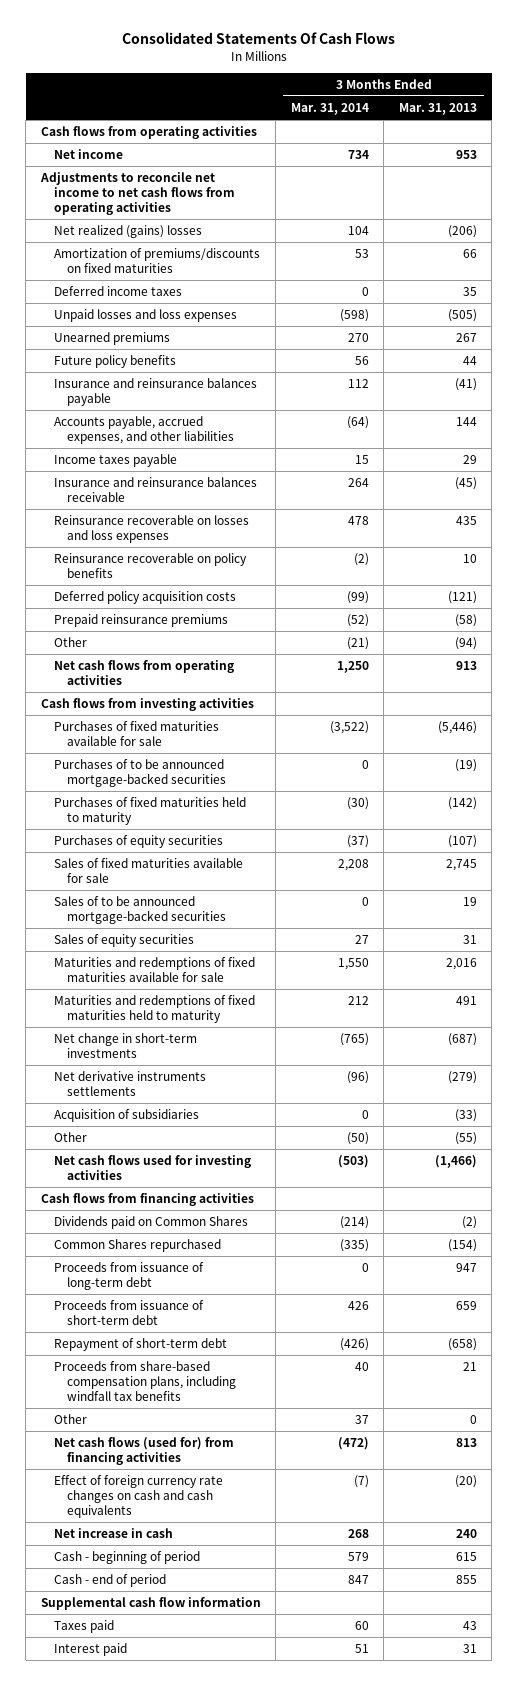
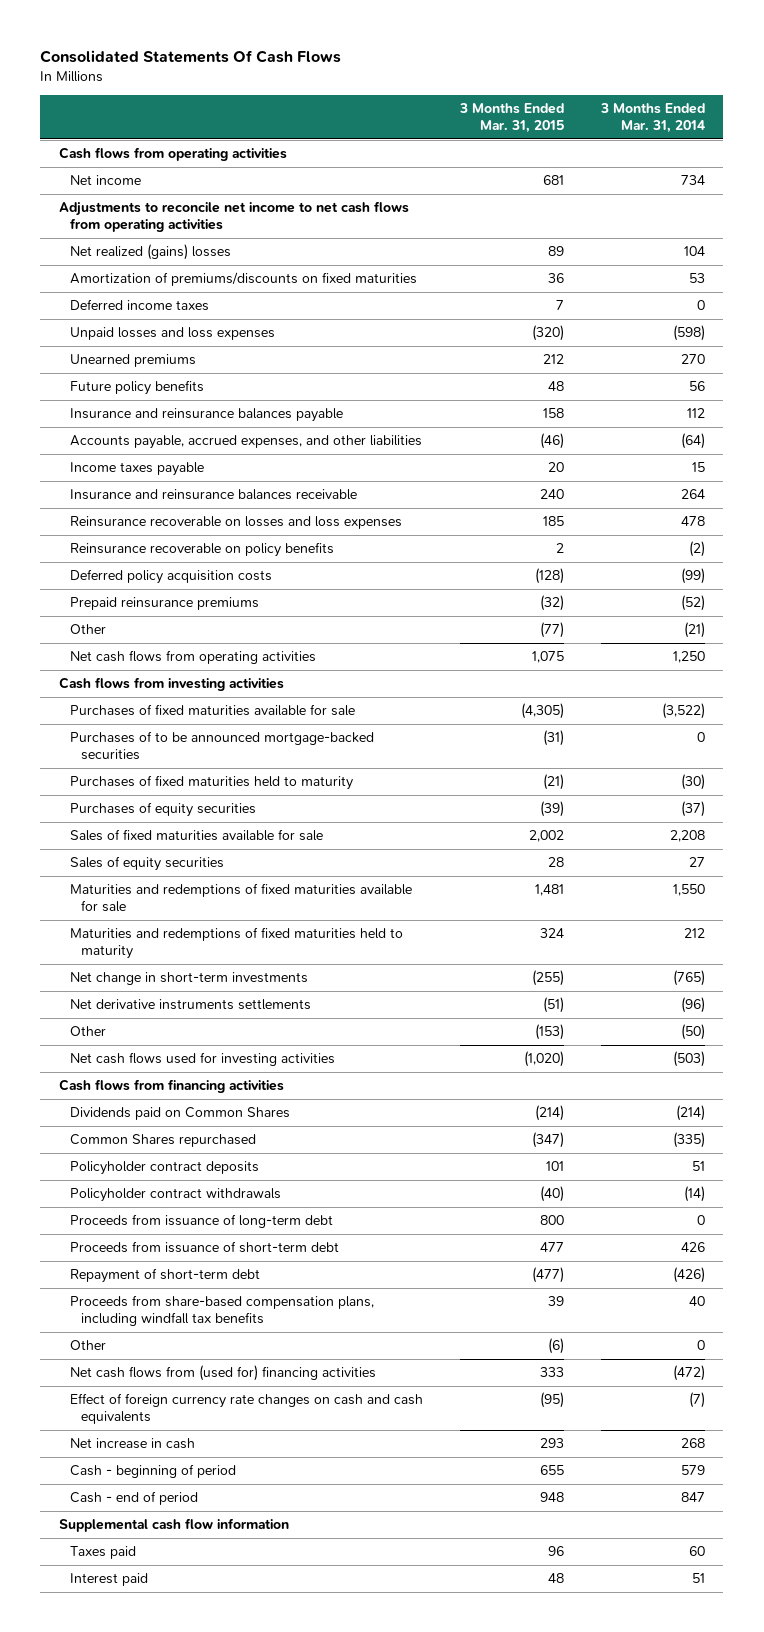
[398,102,477,115] Mar. 31, 2013 -> none
none -> [458,103,564,134] 3 Months Ended Mar. 31, 2015
[54,895,227,924] Sales of to be announced mortgage-backed securities -> none
[54,1108,200,1122] Acquisition of subsidiaries -> none
none -> [70,1161,260,1176] Policyholder contract deposits
none -> [70,1188,282,1203] Policyholder contract withdrawals
[354,1414,369,1424] 37 -> [696,1340,705,1351] 0
[54,1436,235,1465] Net cash flows (used for) from financing activities -> [70,1365,377,1382] Net cash flows from (used for) financing activities

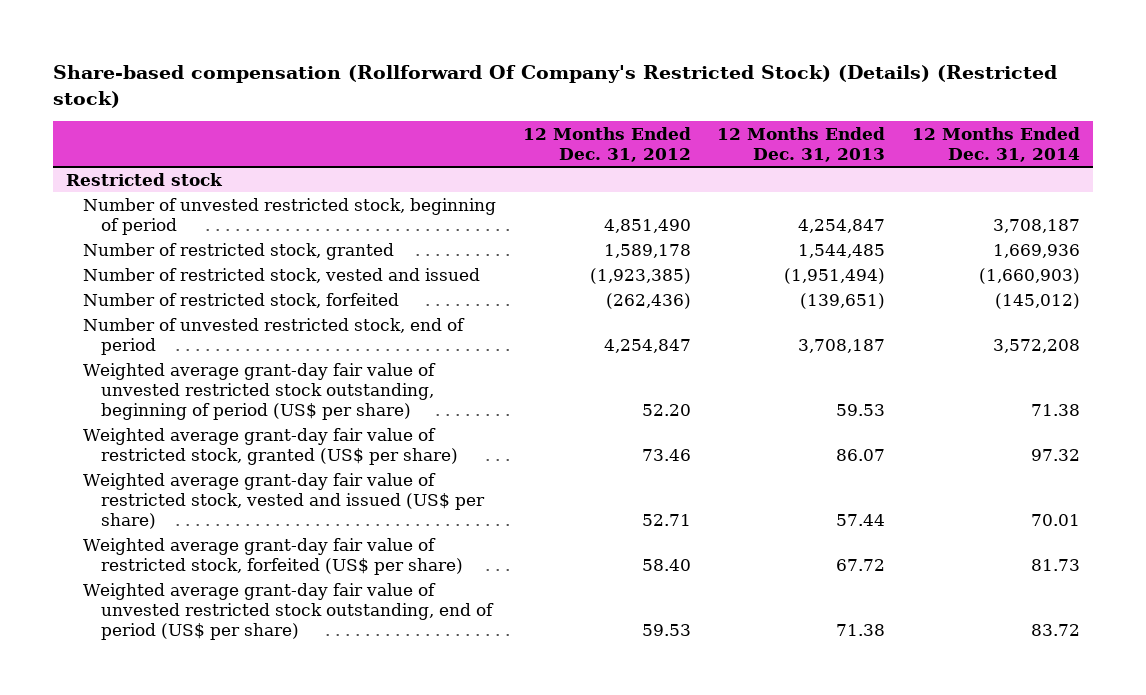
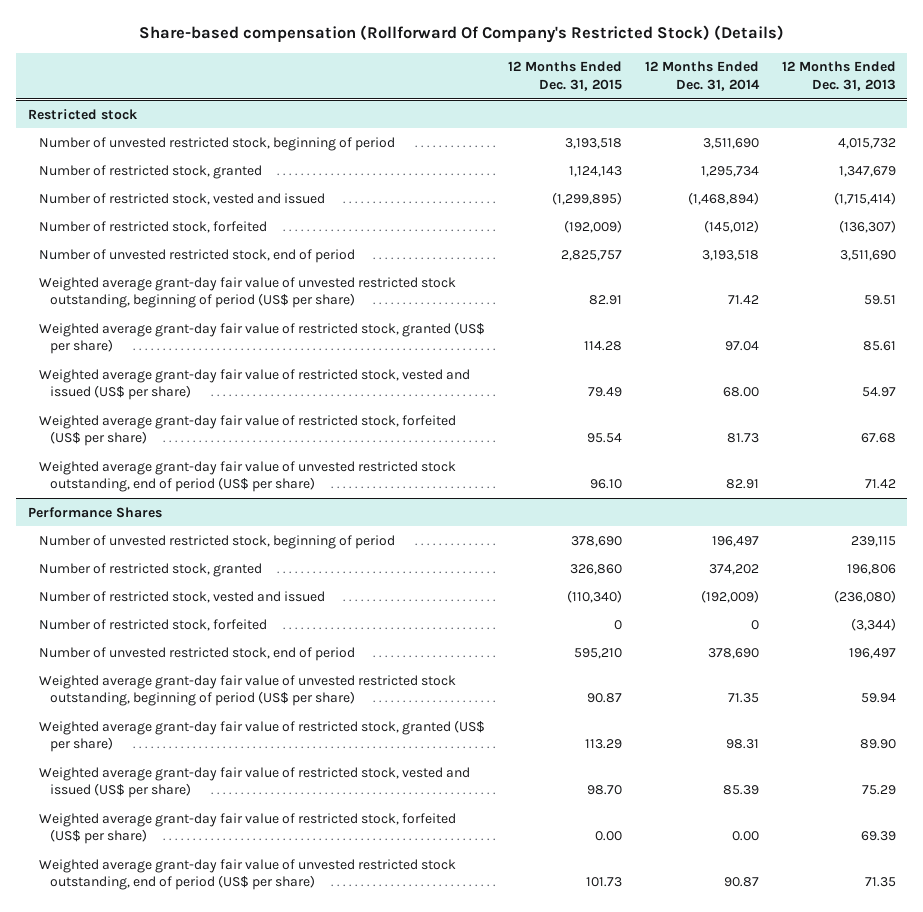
[52,64,1057,108] Share-based compensation (Rollforward Of Company's Restricted Stock) (Details) (Restricted stock) -> [138,25,784,44] Share-based compensation (Rollforward Of Company's Restricted Stock) (Details)
[522,126,691,162] 12 Months Ended Dec. 31, 2012 -> none
none -> [507,61,622,91] 12 Months Ended Dec. 31, 2015
[798,218,886,233] 4,254,847 -> [837,137,896,149] 4,015,732
[992,218,1080,233] 3,708,187 -> [702,137,759,149] 3,511,690
[798,243,886,258] 1,544,485 -> [838,165,896,177] 1,347,679
[992,243,1080,258] 1,669,936 -> [700,165,759,177] 1,295,734
[784,267,886,284] (1,951,494) -> [833,191,896,205] (1,715,414)
[978,267,1080,284] (1,660,903) -> [687,191,759,205] (1,468,894)
[800,292,886,309] (139,651) -> [838,219,896,233] (136,307)
[798,338,886,353] 3,708,187 -> [839,249,896,261] 3,511,690
[992,338,1080,353] 3,572,208 -> [701,249,759,261] 3,193,518
[836,403,886,416] 59.53 -> [863,295,896,306] 59.51
[1030,403,1080,416] 71.38 -> [727,295,759,306] 71.42
[836,448,886,461] 86.07 -> [862,341,896,352] 85.61
[1030,448,1080,461] 97.32 -> [724,341,759,352] 97.04
[836,513,886,526] 57.44 -> [861,387,896,398] 54.97
[1030,513,1080,526] 70.01 -> [722,387,759,398] 68.00
[836,558,886,571] 67.72 -> [860,433,896,444] 67.68
[836,623,886,636] 71.38 -> [864,479,896,490] 71.42
[1030,623,1080,636] 83.72 -> [725,479,759,490] 82.91
none -> [27,506,162,518] Performance Shares
none -> [39,534,396,549] Number of unvested restricted stock, beginning of period
none -> [39,562,263,577] Number of restricted stock, granted
none -> [39,590,326,603] Number of restricted stock, vested and issued
none -> [39,618,268,631] Number of restricted stock, forfeited
none -> [39,646,356,661] Number of unvested restricted stock, end of period
none -> [39,674,457,707] Weighted average grant-day fair value of unvested restricted stock outstanding, beginning of period (US$ per share)
none -> [39,719,486,753] Weighted average grant-day fair value of restricted stock, granted (US$ per share)
none -> [39,766,471,799] Weighted average grant-day fair value of restricted stock, vested and issued (US$ per share)
none -> [39,812,457,845] Weighted average grant-day fair value of restricted stock, forfeited (US$ per share)
none -> [39,858,457,891] Weighted average grant-day fair value of unvested restricted stock outstanding, end of period (US$ per share)

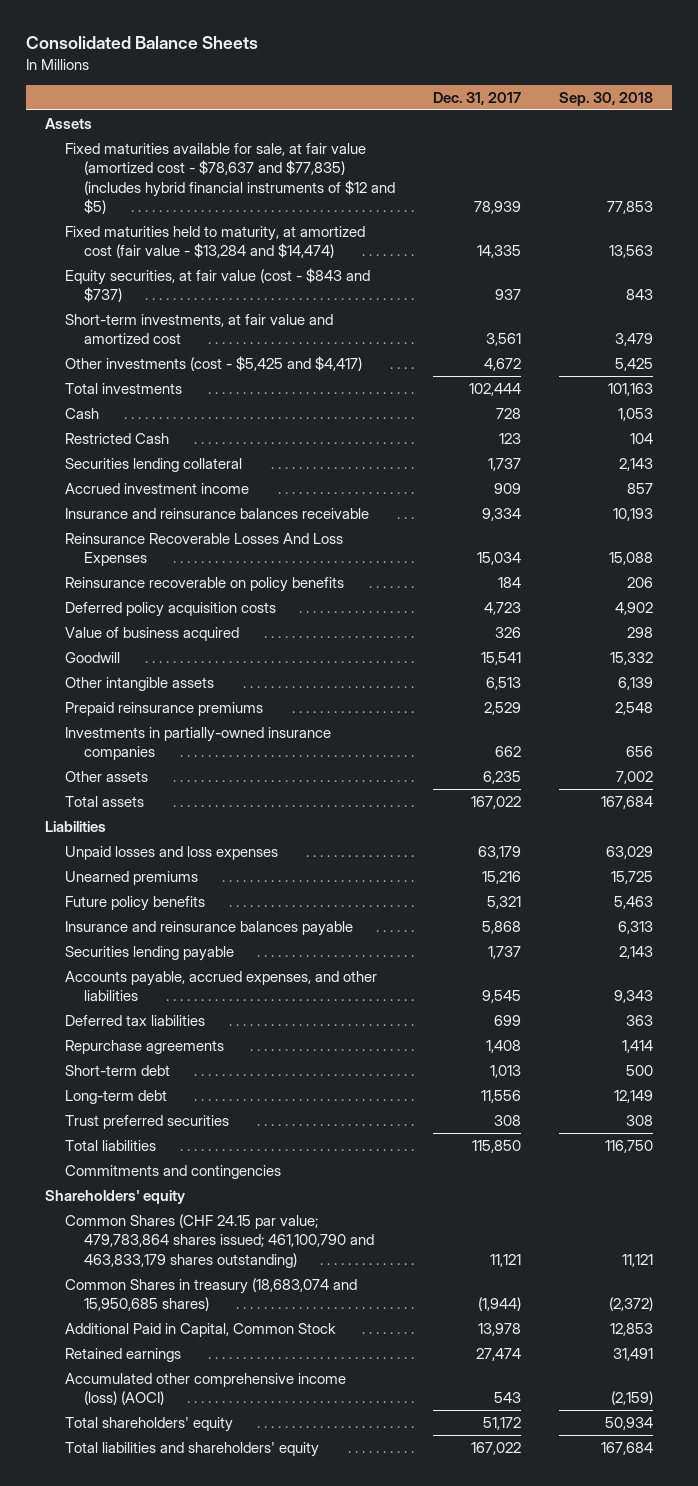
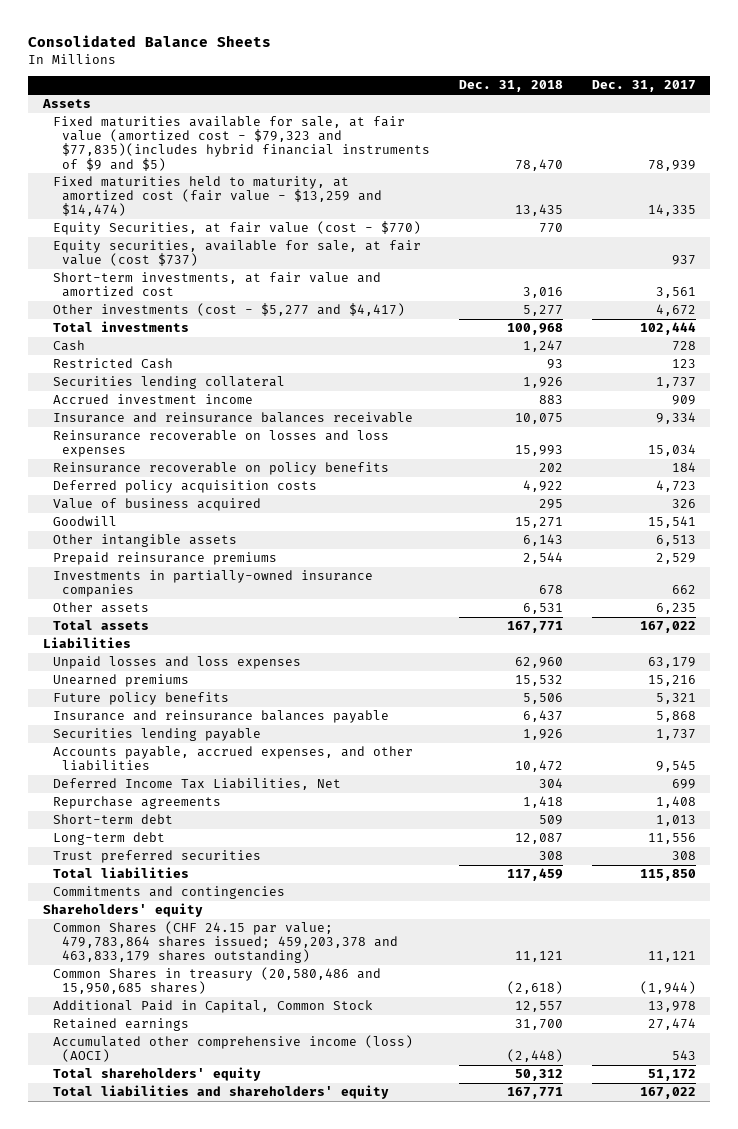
[559,91,654,106] Sep. 30, 2018 -> none
none -> [459,80,564,93] Dec. 31, 2018
[64,143,396,215] Fixed maturities available for sale, at fair value (amortized cost - $78,637 and $77,835) (includes hybrid financial instruments of $12 and $5) -> [52,116,431,171] Fixed maturities available for sale, at fair value (amortized cost - $79,323 and $77,835)(includes hybrid financial instruments of $9 and $5)
[64,226,365,259] Fixed maturities held to maturity, at amortized cost (fair value - $13,284 and $14,474) -> [52,176,383,217] Fixed maturities held to maturity, at amortized cost (fair value - $13,259 and $14,474)
none -> [52,221,421,236] Equity Securities, at fair value (cost - $770)
[64,268,370,303] Equity securities, at fair value (cost - $843 and $737) -> [52,240,421,267] Equity securities, available for sale, at fair value (cost $737)
[64,356,362,372] Other investments (cost - $5,425 and $4,417) -> [52,303,405,317] Other investments (cost - $5,277 and $4,417)
[64,533,343,567] Reinsurance Recoverable Losses And Loss Expenses -> [52,430,389,458] Reinsurance recoverable on losses and loss expenses
[64,1015,205,1027] Deferred tax liabilities -> [52,778,341,791] Deferred Income Tax Liabilities, Net
[64,1214,375,1268] Common Shares (CHF 24.15 par value; 479,783,864 shares issued; 461,100,790 and 463,833,179 shares outstanding) -> [52,921,399,964] Common Shares (CHF 24.15 par value; 479,783,864 shares issued; 459,203,378 and 463,833,179 shares outstanding)
[64,1278,357,1312] Common Shares in treasury (18,683,074 and 15,950,685 shares) -> [52,967,381,995] Common Shares in treasury (20,580,486 and 15,950,685 shares)

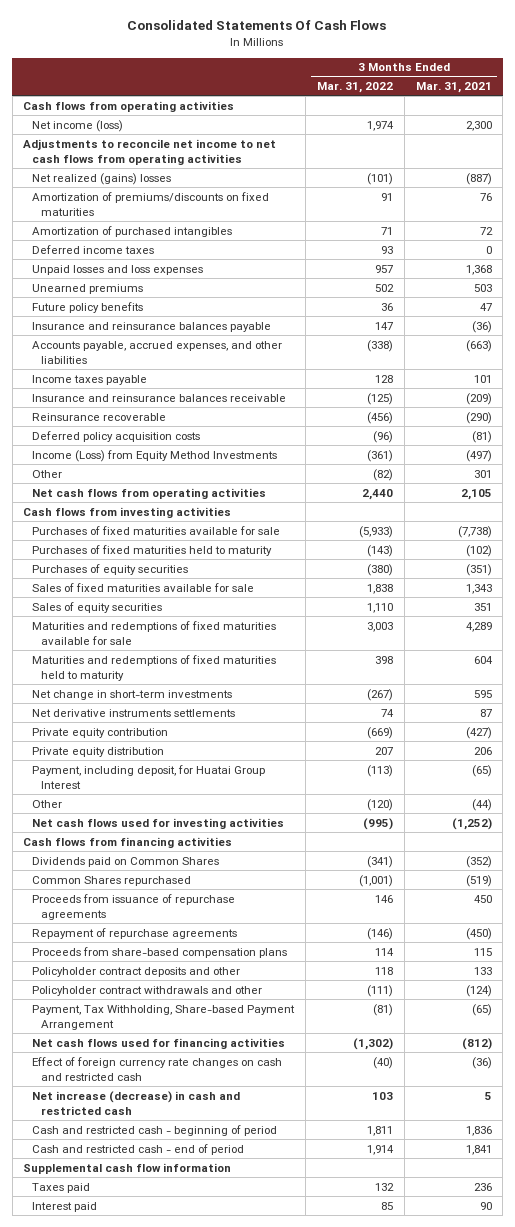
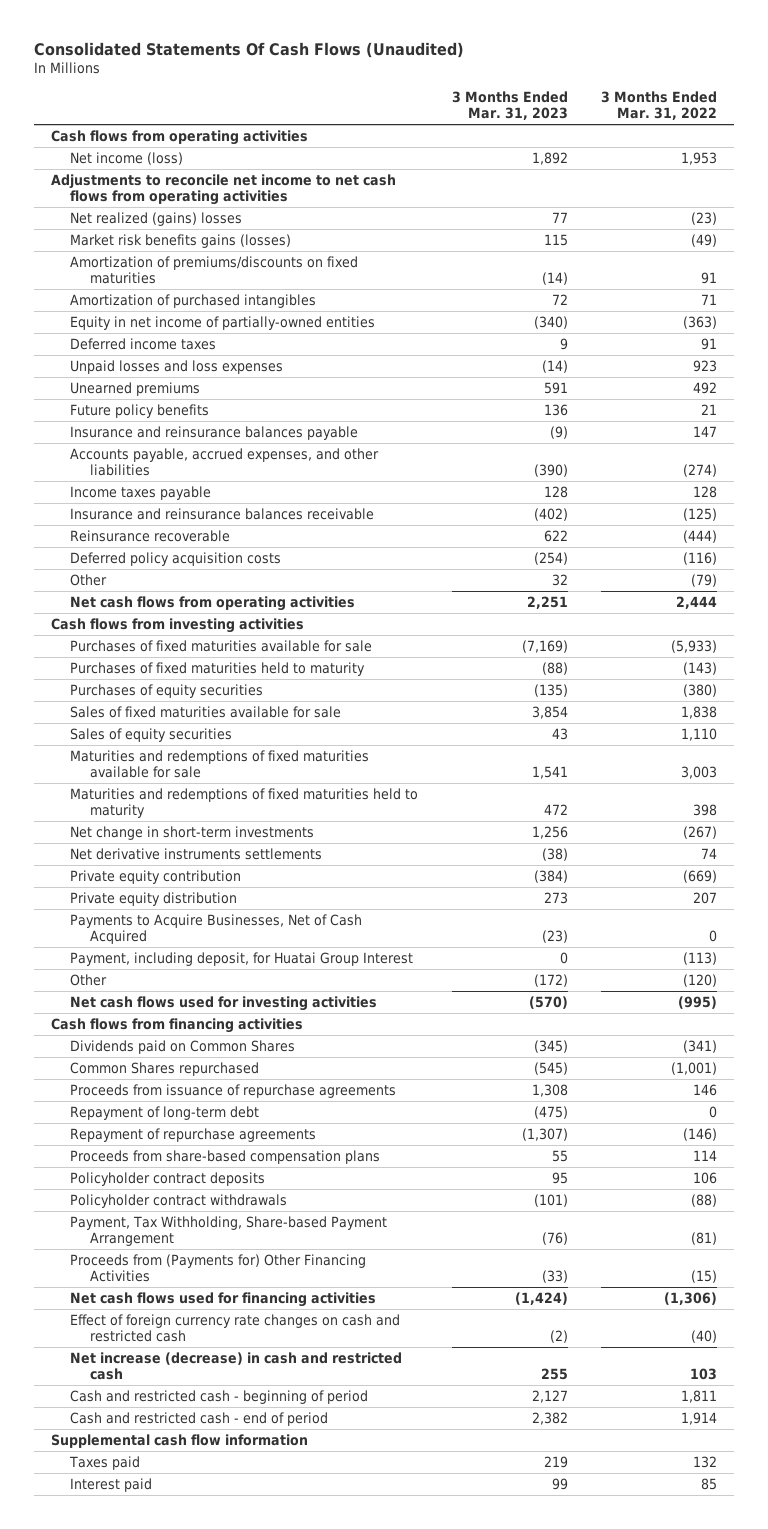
[127,20,387,31] Consolidated Statements Of Cash Flows -> [34,41,465,58] Consolidated Statements Of Cash Flows (Unaudited)
[415,82,492,94] Mar. 31, 2021 -> none
none -> [451,90,568,121] 3 Months Ended Mar. 31, 2023
[367,120,395,131] 1,974 -> [681,151,718,165] 1,953
[367,172,394,185] (101) -> [691,211,718,225] (23)
none -> [70,233,292,248] Market risk benefits gains (losses)
none -> [70,315,376,330] Equity in net income of partially-owned entities
[381,245,394,254] 93 -> [701,337,718,350] 91
[375,264,394,273] 957 -> [693,359,718,372] 923
[375,283,395,292] 502 -> [693,381,718,394] 492
[381,302,394,311] 36 -> [701,403,718,415] 21
[367,339,394,352] (338) -> [683,464,718,478] (274)
[32,449,278,462] Income (Loss) from Equity Method Investments -> none
[367,411,394,424] (456) -> [683,529,718,543] (444)
[373,430,394,443] (96) -> [683,551,718,565] (116)
[373,468,394,481] (82) -> [691,573,718,587] (79)
[362,488,394,500] 2,440 -> [676,595,718,609] 2,444
none -> [70,913,363,945] Payments to Acquire Businesses, Net of Cash Acquired
none -> [70,1105,260,1120] Repayment of long-term debt
[32,966,241,977] Policyholder contract deposits and other -> [70,1171,266,1186] Policyholder contract deposits
[375,966,394,975] 118 -> [693,1171,718,1184] 106
[32,985,263,996] Policyholder contract withdrawals and other -> [70,1193,288,1208] Policyholder contract withdrawals
[367,984,394,997] (111) -> [691,1193,718,1207] (88)
none -> [70,1253,367,1283] Proceeds from (Payments for) Other Financing Activities
[353,1037,394,1050] (1,302) -> [664,1291,718,1305] (1,306)

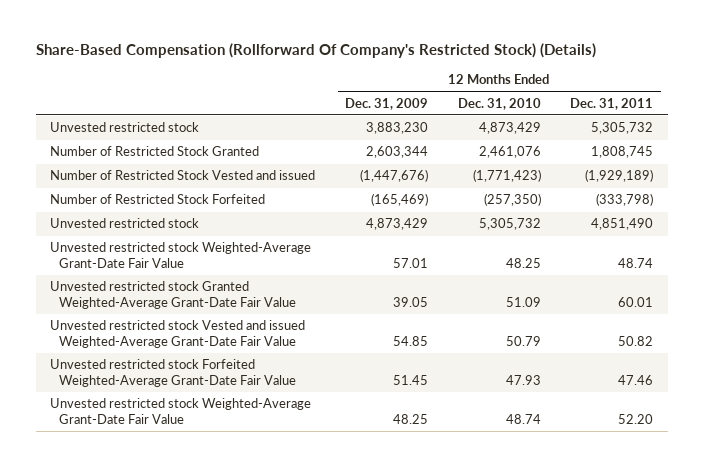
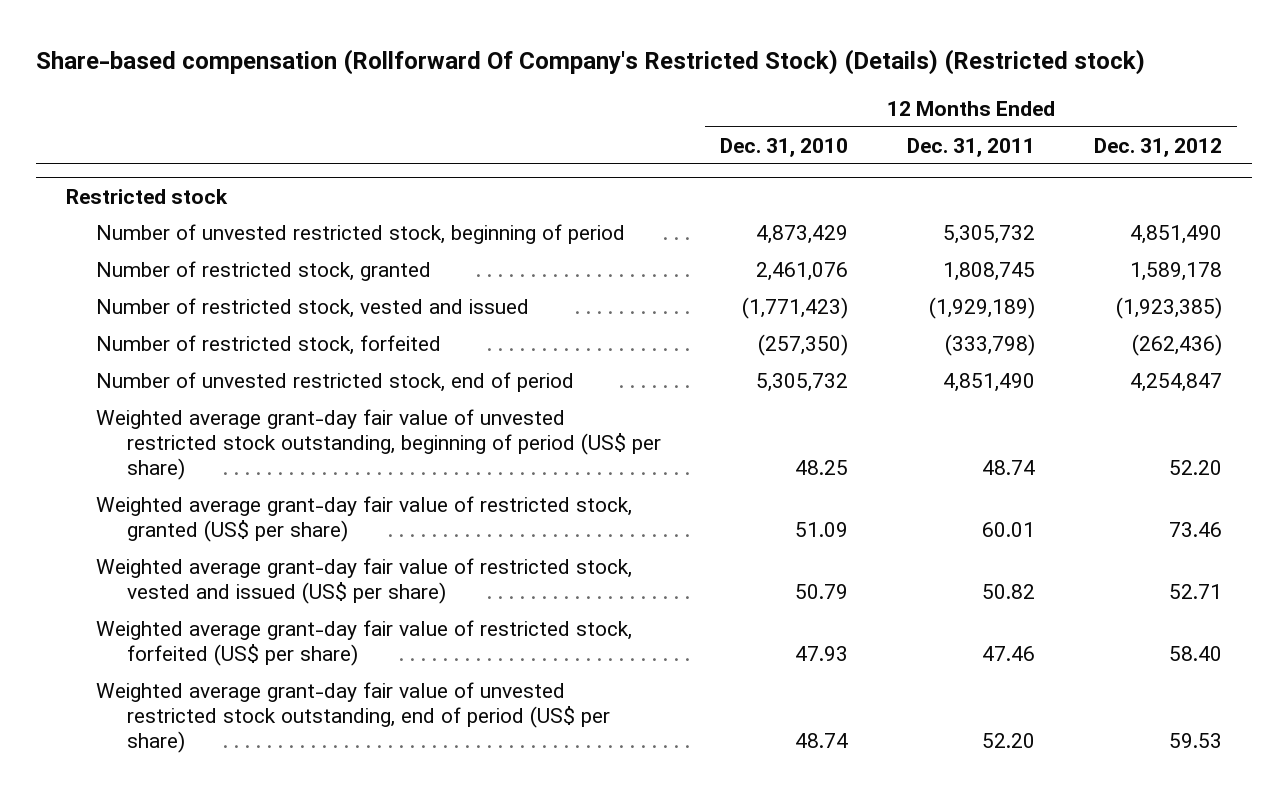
[35,43,596,59] Share-Based Compensation (Rollforward Of Company's Restricted Stock) (Details) -> [36,48,1146,75] Share-based compensation (Rollforward Of Company's Restricted Stock) (Details) (Restricted stock)
[345,97,429,110] Dec. 31, 2009 -> none
none -> [1094,137,1223,157] Dec. 31, 2012
none -> [65,188,228,204] Restricted stock
[50,122,200,133] Unvested restricted stock -> [96,223,626,244] Number of unvested restricted stock, beginning of period
[50,146,260,157] Number of Restricted Stock Granted -> [96,260,432,281] Number of restricted stock, granted
[50,170,316,181] Number of Restricted Stock Vested and issued -> [96,297,530,318] Number of restricted stock, vested and issued
[50,194,266,205] Number of Restricted Stock Forfeited -> [96,334,442,355] Number of restricted stock, forfeited
[50,218,200,229] Unvested restricted stock -> [96,371,575,392] Number of unvested restricted stock, end of period
[50,242,312,268] Unvested restricted stock Weighted-Average Grant-Date Fair Value -> [96,408,661,481] Weighted average grant-day fair value of unvested restricted stock outstanding, beginning of period (US$ per share)
[50,281,297,309] Unvested restricted stock Granted Weighted-Average Grant-Date Fair Value -> [96,495,633,543] Weighted average grant-day fair value of restricted stock, granted (US$ per share)
[50,320,306,348] Unvested restricted stock Vested and issued Weighted-Average Grant-Date Fair Value -> [96,557,633,605] Weighted average grant-day fair value of restricted stock, vested and issued (US$ per share)
[50,359,297,387] Unvested restricted stock Forfeited Weighted-Average Grant-Date Fair Value -> [96,619,633,667] Weighted average grant-day fair value of restricted stock, forfeited (US$ per share)
[50,398,312,424] Unvested restricted stock Weighted-Average Grant-Date Fair Value -> [96,681,610,754] Weighted average grant-day fair value of unvested restricted stock outstanding, end of period (US$ per share)

